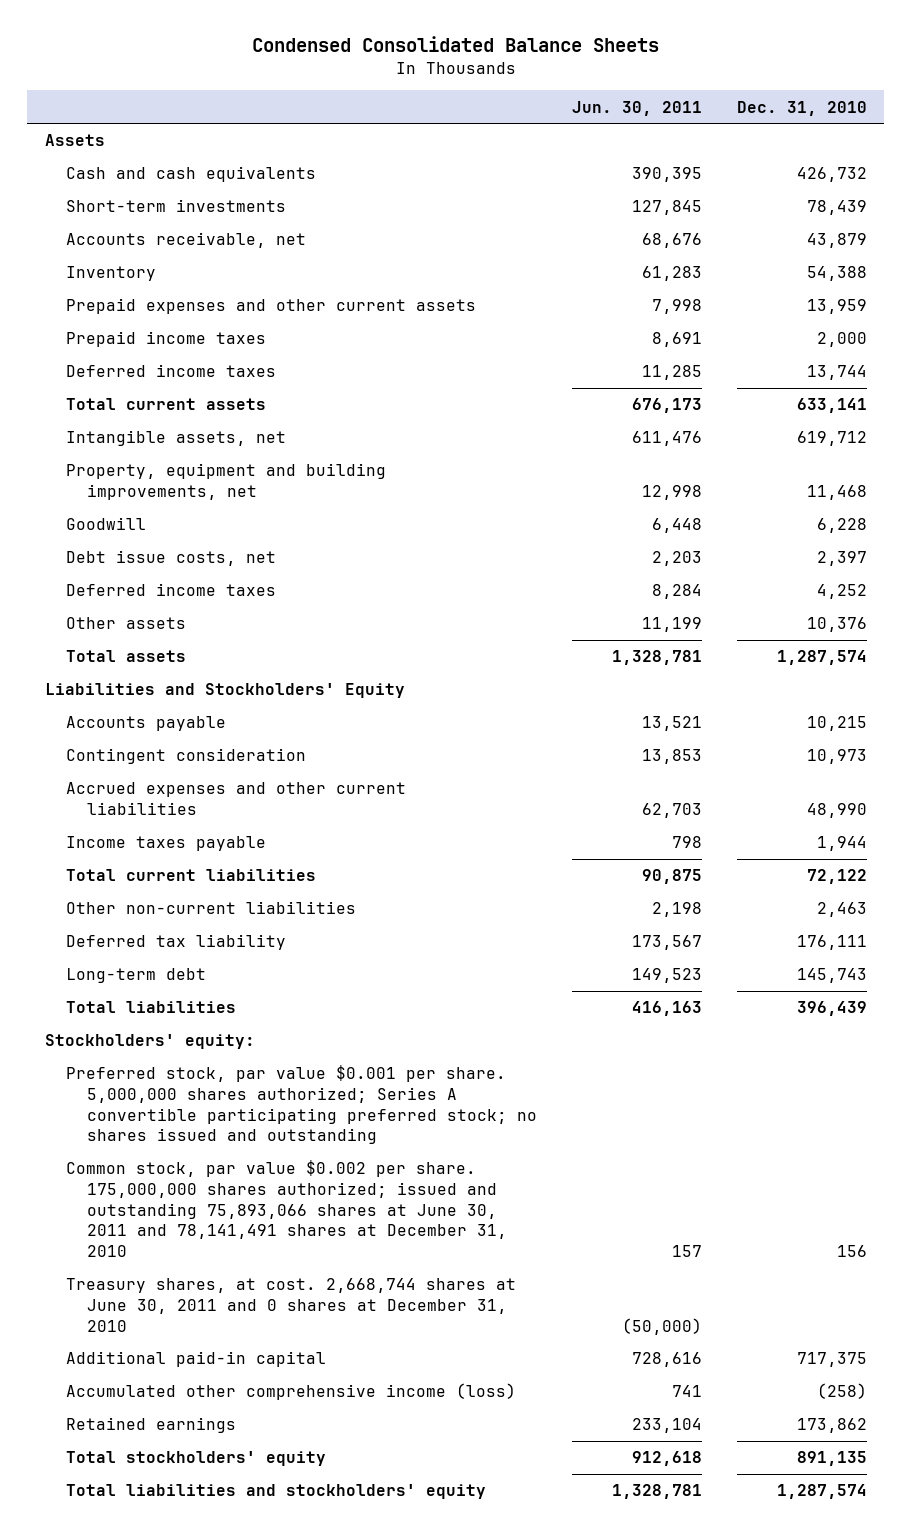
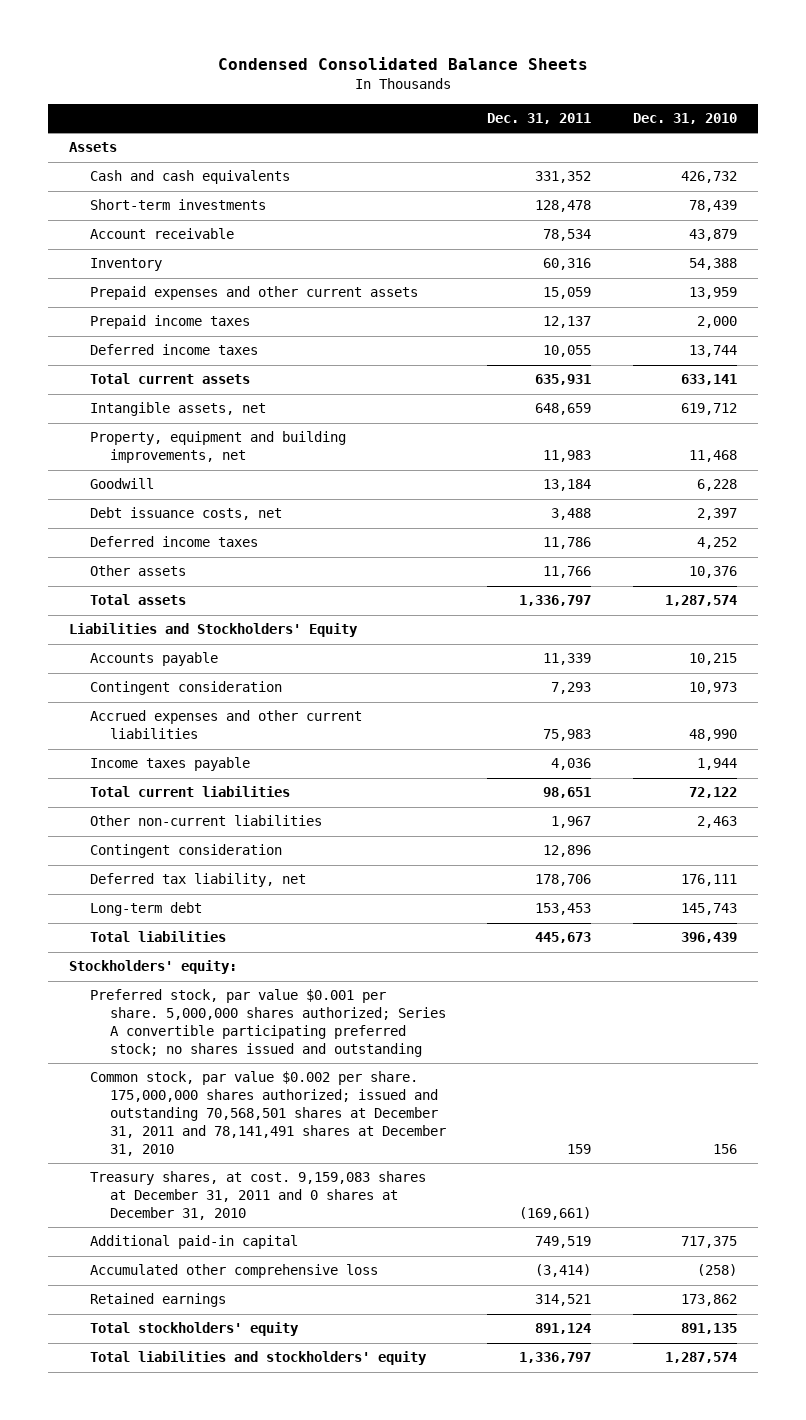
[572,100,703,116] Jun. 30, 2011 -> none
none -> [487,112,592,124] Dec. 31, 2011
[65,232,306,249] Accounts receivable, net -> [89,228,234,240] Account receivable
[65,550,276,567] Debt issue costs, net -> [89,507,282,521] Debt issuance costs, net
none -> [89,844,282,859] Contingent consideration
[65,934,286,951] Deferred tax liability -> [89,873,306,888] Deferred tax liability, net
[65,1160,508,1257] Common stock, par value $0.002 per share. 175,000,000 shares authorized; issued and outstanding 75,893,066 shares at June 30, 2011 and 78,141,491 shares at December 31, 2010 -> [89,1071,447,1157] Common stock, par value $0.002 per share. 175,000,000 shares authorized; issued and outstanding 70,568,501 shares at December 31, 2011 and 78,141,491 shares at December 31, 2010
[65,1278,516,1332] Treasury shares, at cost. 2,668,744 shares at June 30, 2011 and 0 shares at December 31, 2010 -> [89,1171,426,1221] Treasury shares, at cost. 9,159,083 shares at December 31, 2011 and 0 shares at December 31, 2010
[65,1383,516,1401] Accumulated other comprehensive income (loss) -> [89,1264,378,1279] Accumulated other comprehensive loss

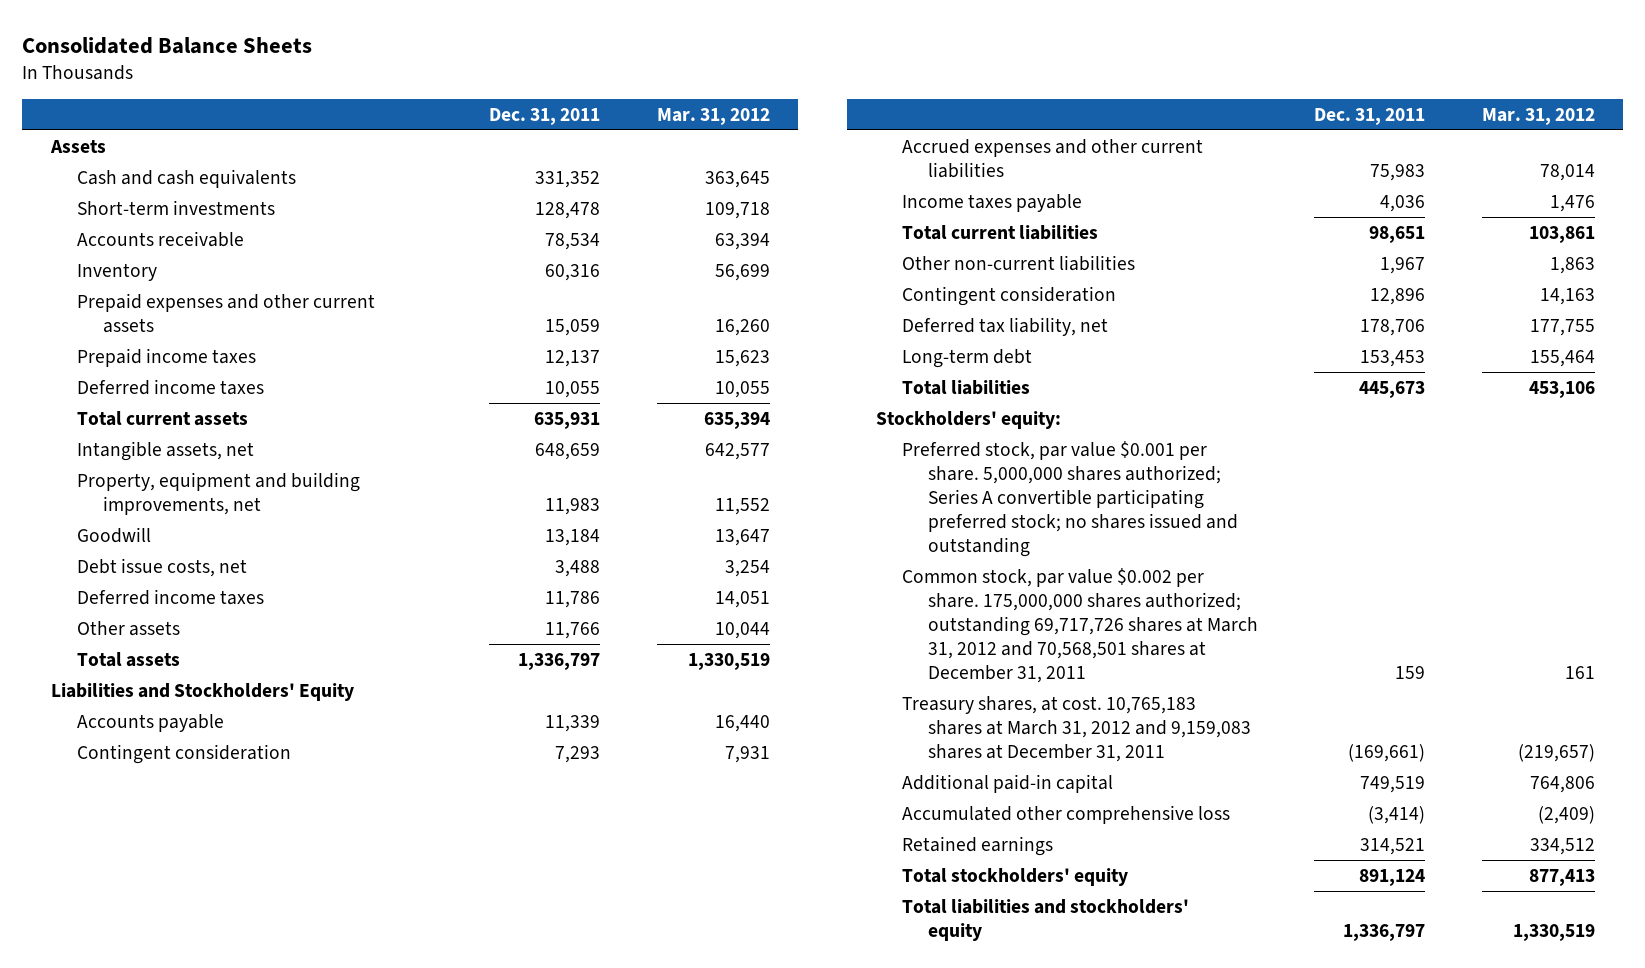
[218,57,589,71] Condensed Consolidated Balance Sheets -> [22,36,313,54] Consolidated Balance Sheets
[632,112,737,124] Dec. 31, 2010 -> none
none -> [656,107,770,125] Mar. 31, 2012
[89,228,234,240] Account receivable -> [76,230,244,247] Accounts receivable
[89,507,282,521] Debt issuance costs, net -> [76,557,247,577] Debt issue costs, net
[89,1071,447,1157] Common stock, par value $0.002 per share. 175,000,000 shares authorized; issued and outstanding 70,568,501 shares at December 31, 2011 and 78,141,491 shares at December 31, 2010 -> [901,567,1258,684] Common stock, par value $0.002 per share. 175,000,000 shares authorized; outstanding 69,717,726 shares at March 31, 2012 and 70,568,501 shares at December 31, 2011
[89,1171,426,1221] Treasury shares, at cost. 9,159,083 shares at December 31, 2011 and 0 shares at December 31, 2010 -> [901,695,1251,763] Treasury shares, at cost. 10,765,183 shares at March 31, 2012 and 9,159,083 shares at December 31, 2011

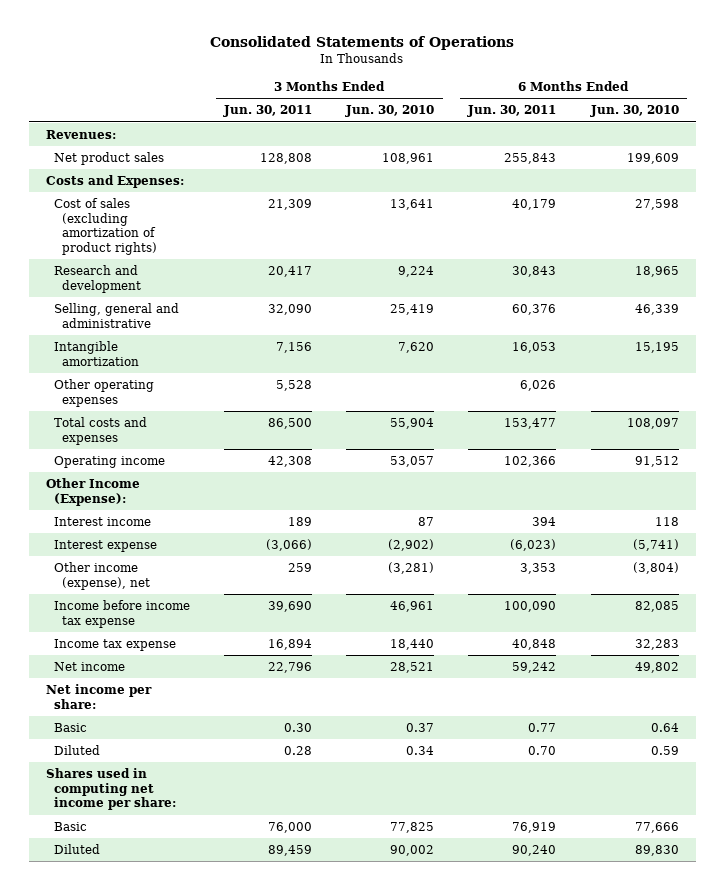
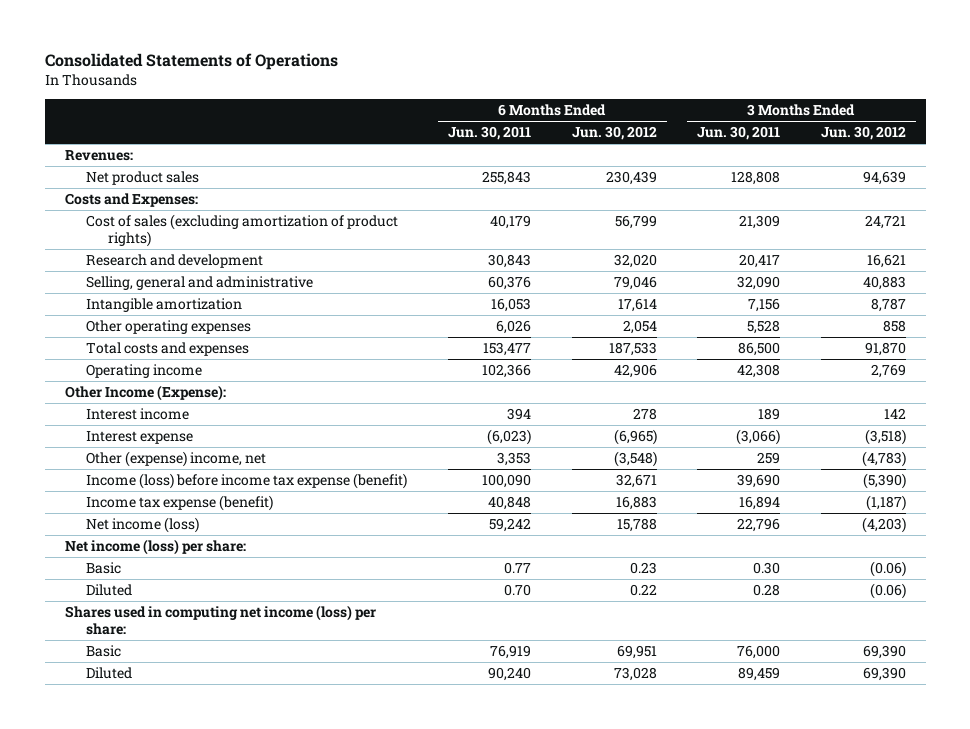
[345,105,435,118] Jun. 30, 2010 -> none
[589,105,679,118] Jun. 30, 2010 -> none
none -> [571,126,657,141] Jun. 30, 2012
none -> [820,126,906,141] Jun. 30, 2012
[54,561,151,590] Other income (expense), net -> [86,451,267,468] Other (expense) income, net
[54,599,191,628] Income before income tax expense -> [86,473,408,490] Income (loss) before income tax expense (benefit)
[54,638,177,651] Income tax expense -> [86,495,274,512] Income tax expense (benefit)
[54,661,126,671] Net income -> [86,517,200,534] Net income (loss)
[45,683,152,709] Net income per share: -> [64,539,246,556] Net income (loss) per share:
[45,767,177,811] Shares used in computing net income per share: -> [64,605,376,635] Shares used in computing net income (loss) per share:

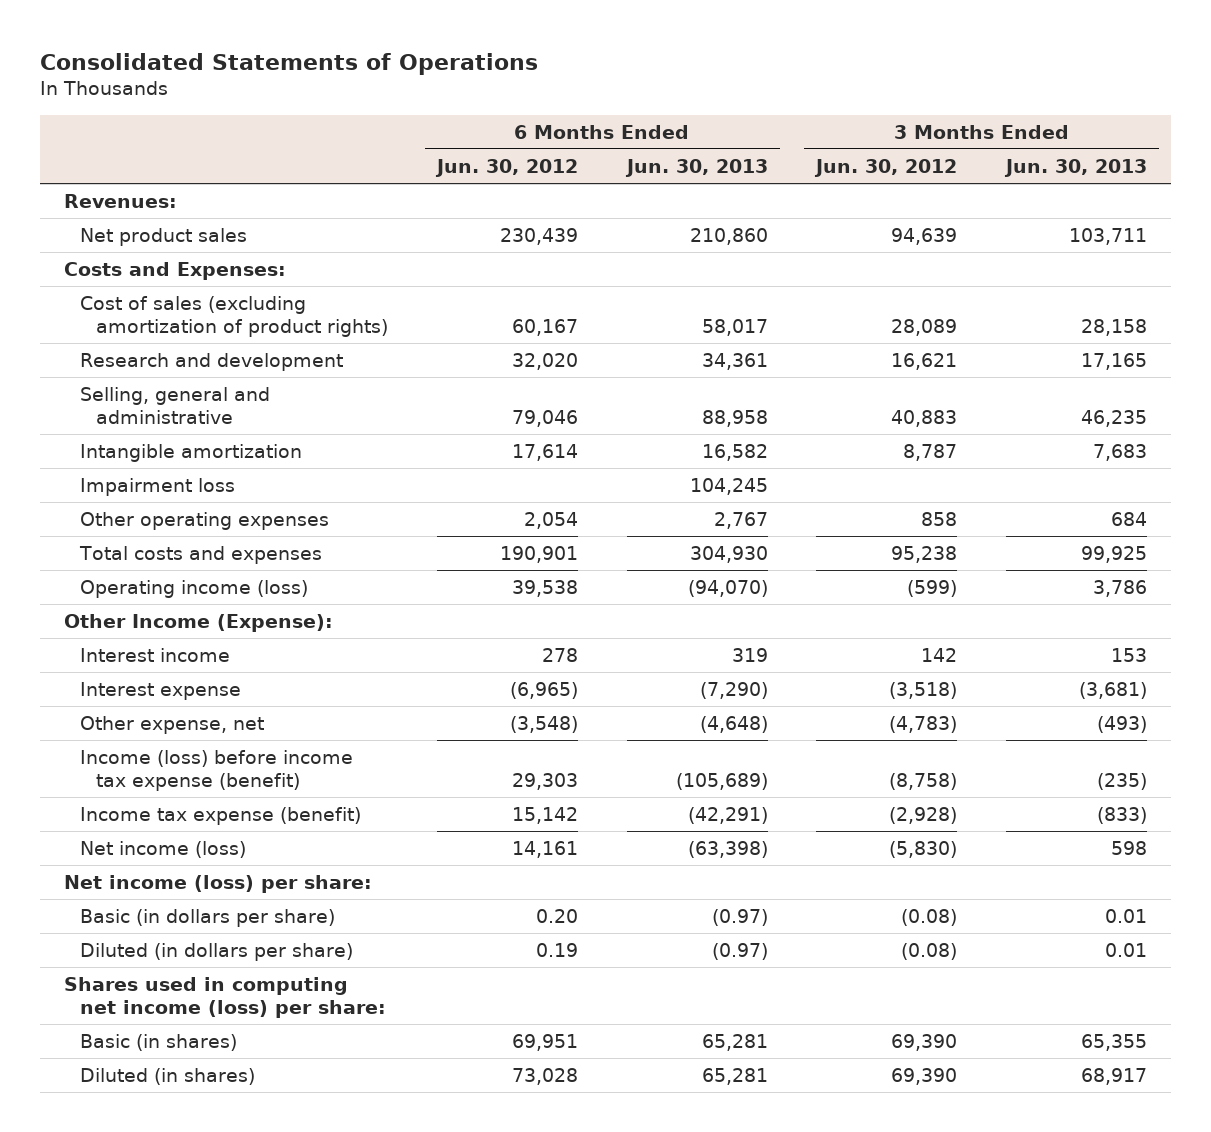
[447,126,531,141] Jun. 30, 2011 -> none
[697,126,781,141] Jun. 30, 2011 -> none
none -> [624,158,768,177] Jun. 30, 2013
none -> [1004,158,1148,177] Jun. 30, 2013
[614,215,657,230] 56,799 -> [511,318,578,336] 60,167
[864,215,906,230] 24,721 -> [891,318,958,336] 28,089
none -> [80,478,236,497] Impairment loss
[608,342,657,357] 187,533 -> [499,546,578,564] 190,901
[864,342,906,357] 91,870 -> [891,546,958,564] 95,238
[86,364,203,379] Operating income -> [80,580,309,599] Operating income (loss)
[613,364,657,379] 42,906 -> [511,580,578,598] 39,538
[870,364,906,379] 2,769 -> [907,580,958,598] (599)
[86,451,267,468] Other (expense) income, net -> [80,716,265,735] Other expense, net
[615,474,657,489] 32,671 -> [511,772,578,790] 29,303
[862,473,906,490] (5,390) -> [889,772,958,790] (8,758)
[615,496,657,511] 16,883 -> [511,807,578,825] 15,142
[865,495,906,512] (1,187) -> [889,807,958,825] (2,928)
[616,518,657,533] 15,788 -> [511,841,578,859] 14,161
[861,517,906,534] (4,203) -> [889,841,958,859] (5,830)
[86,562,122,575] Basic -> [80,909,336,928] Basic (in dollars per share)
[629,562,657,575] 0.23 -> [535,909,578,924] 0.20
[869,561,906,578] (0.06) -> [901,909,958,927] (0.08)
[86,584,133,597] Diluted -> [80,943,354,962] Diluted (in dollars per share)
[629,584,657,597] 0.22 -> [535,943,578,958] 0.19
[869,583,906,600] (0.06) -> [901,943,958,961] (0.08)
[86,645,122,658] Basic -> [80,1034,238,1052] Basic (in shares)
[86,667,133,680] Diluted -> [80,1068,256,1086] Diluted (in shares)

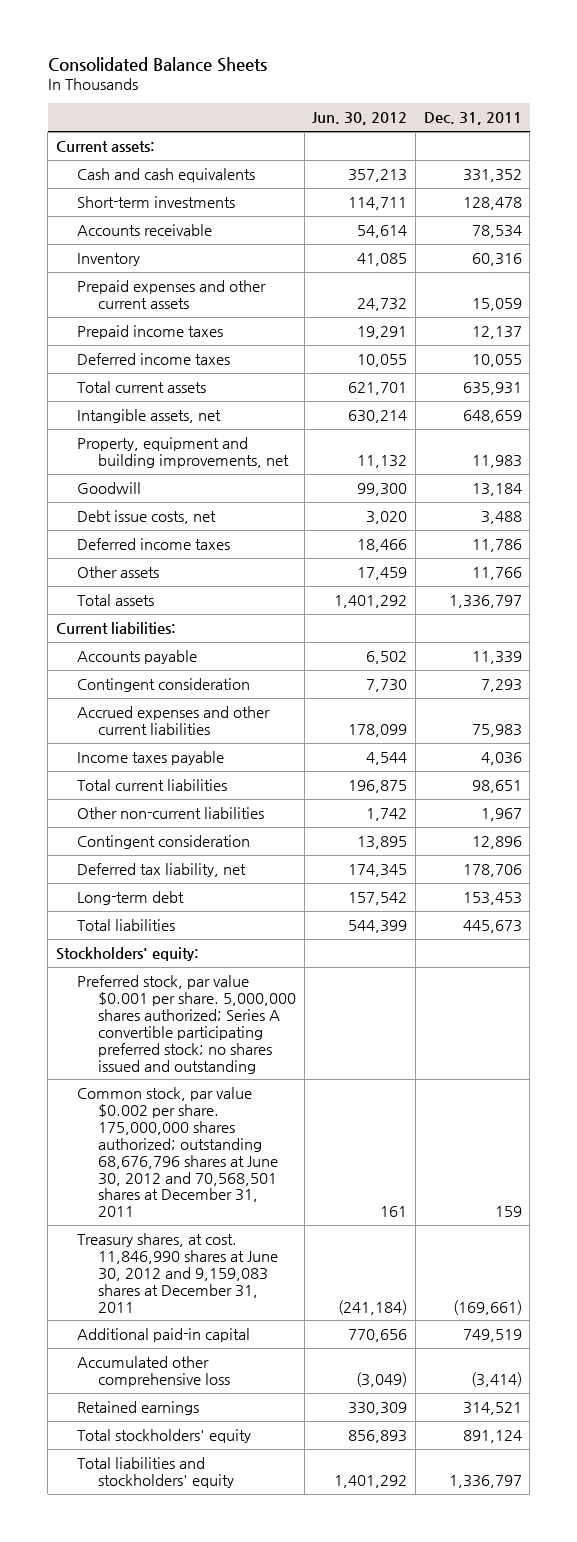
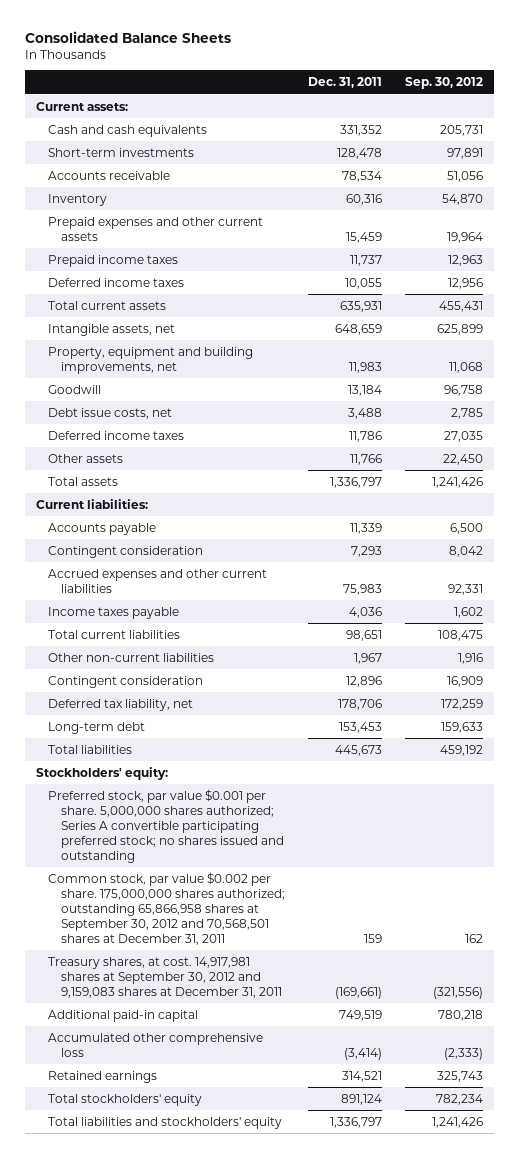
[312,112,408,126] Jun. 30, 2012 -> none
none -> [404,77,483,90] Sep. 30, 2012
[471,297,522,311] 15,059 -> [345,231,382,243] 15,459
[471,325,522,339] 12,137 -> [349,254,382,266] 11,737
[76,1086,278,1218] Common stock, par value $0.002 per share. 175,000,000 shares authorized; outstanding 68,676,796 shares at June 30, 2012 and 70,568,501 shares at December 31, 2011 -> [48,871,285,945] Common stock, par value $0.002 per share. 175,000,000 shares authorized; outstanding 65,866,958 shares at September 30, 2012 and 70,568,501 shares at December 31, 2011
[76,1232,278,1313] Treasury shares, at cost. 11,846,990 shares at June 30, 2012 and 9,159,083 shares at December 31, 2011 -> [48,956,282,998] Treasury shares, at cost. 14,917,981 shares at September 30, 2012 and 9,159,083 shares at December 31, 2011

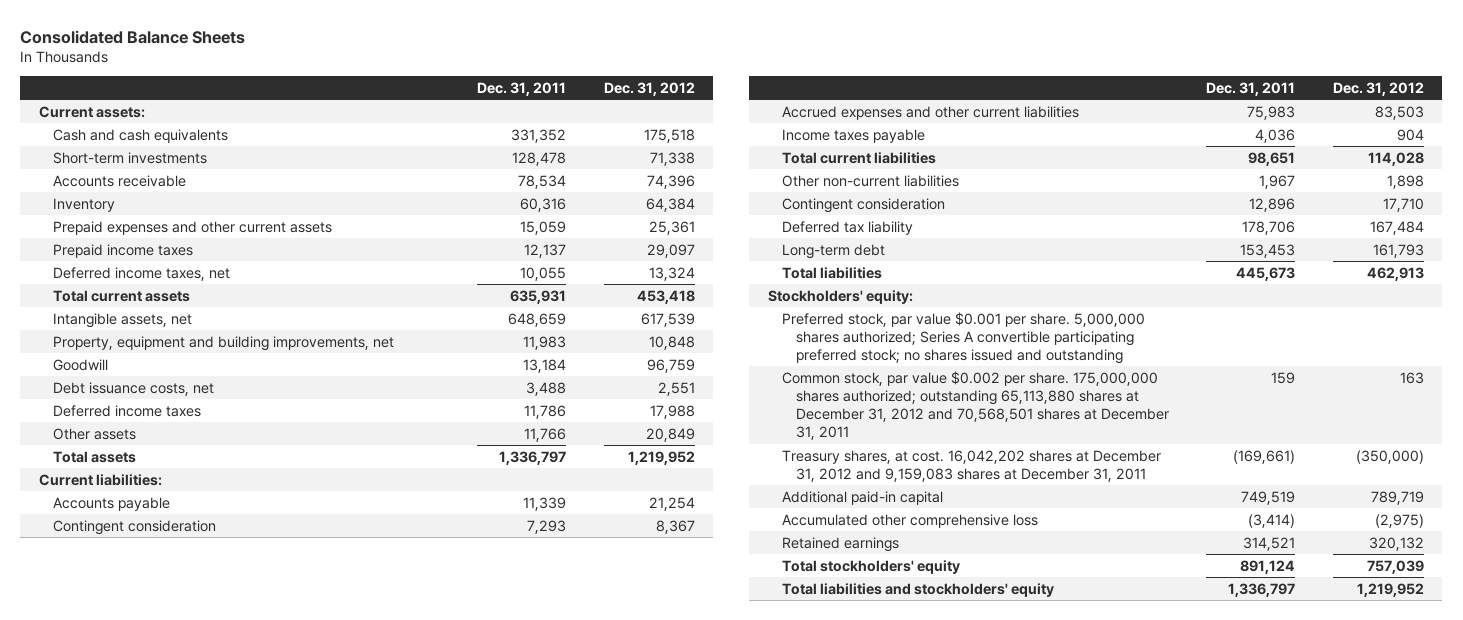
[404,77,483,90] Sep. 30, 2012 -> none
none -> [603,81,695,96] Dec. 31, 2012
[345,231,382,243] 15,459 -> [520,220,567,235] 15,059
[349,254,382,266] 11,737 -> [524,243,567,258] 12,137
[48,277,185,287] Deferred income taxes -> [52,266,230,281] Deferred income taxes, net
[48,407,173,419] Debt issue costs, net -> [52,381,214,396] Debt issuance costs, net
[48,698,194,711] Deferred tax liability, net -> [781,220,913,235] Deferred tax liability
[48,871,285,945] Common stock, par value $0.002 per share. 175,000,000 shares authorized; outstanding 65,866,958 shares at September 30, 2012 and 70,568,501 shares at December 31, 2011 -> [781,370,1169,441] Common stock, par value $0.002 per share. 175,000,000 shares authorized; outstanding 65,113,880 shares at December 31, 2012 and 70,568,501 shares at December 31, 2011
[48,956,282,998] Treasury shares, at cost. 14,917,981 shares at September 30, 2012 and 9,159,083 shares at December 31, 2011 -> [781,449,1161,482] Treasury shares, at cost. 16,042,202 shares at December 31, 2012 and 9,159,083 shares at December 31, 2011

